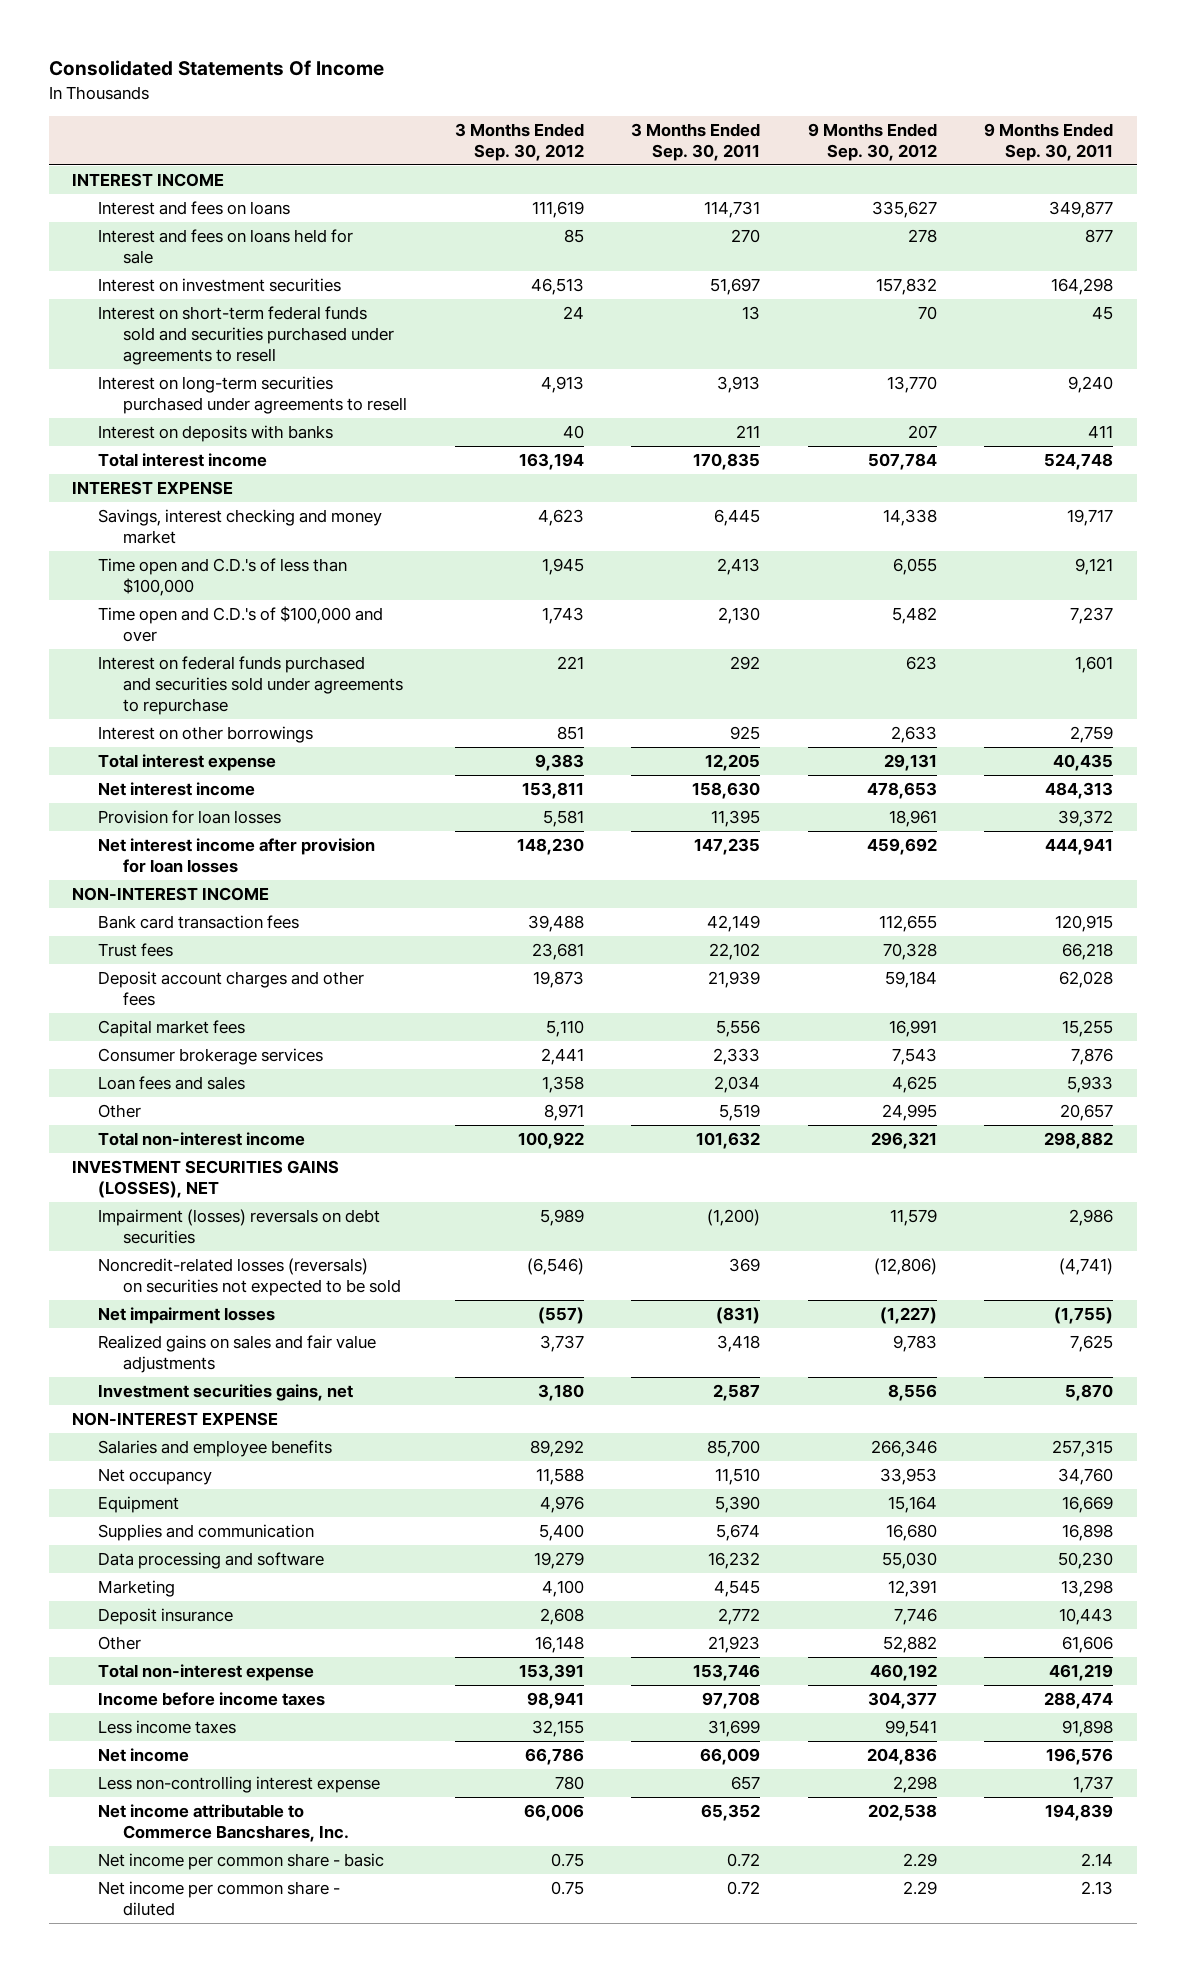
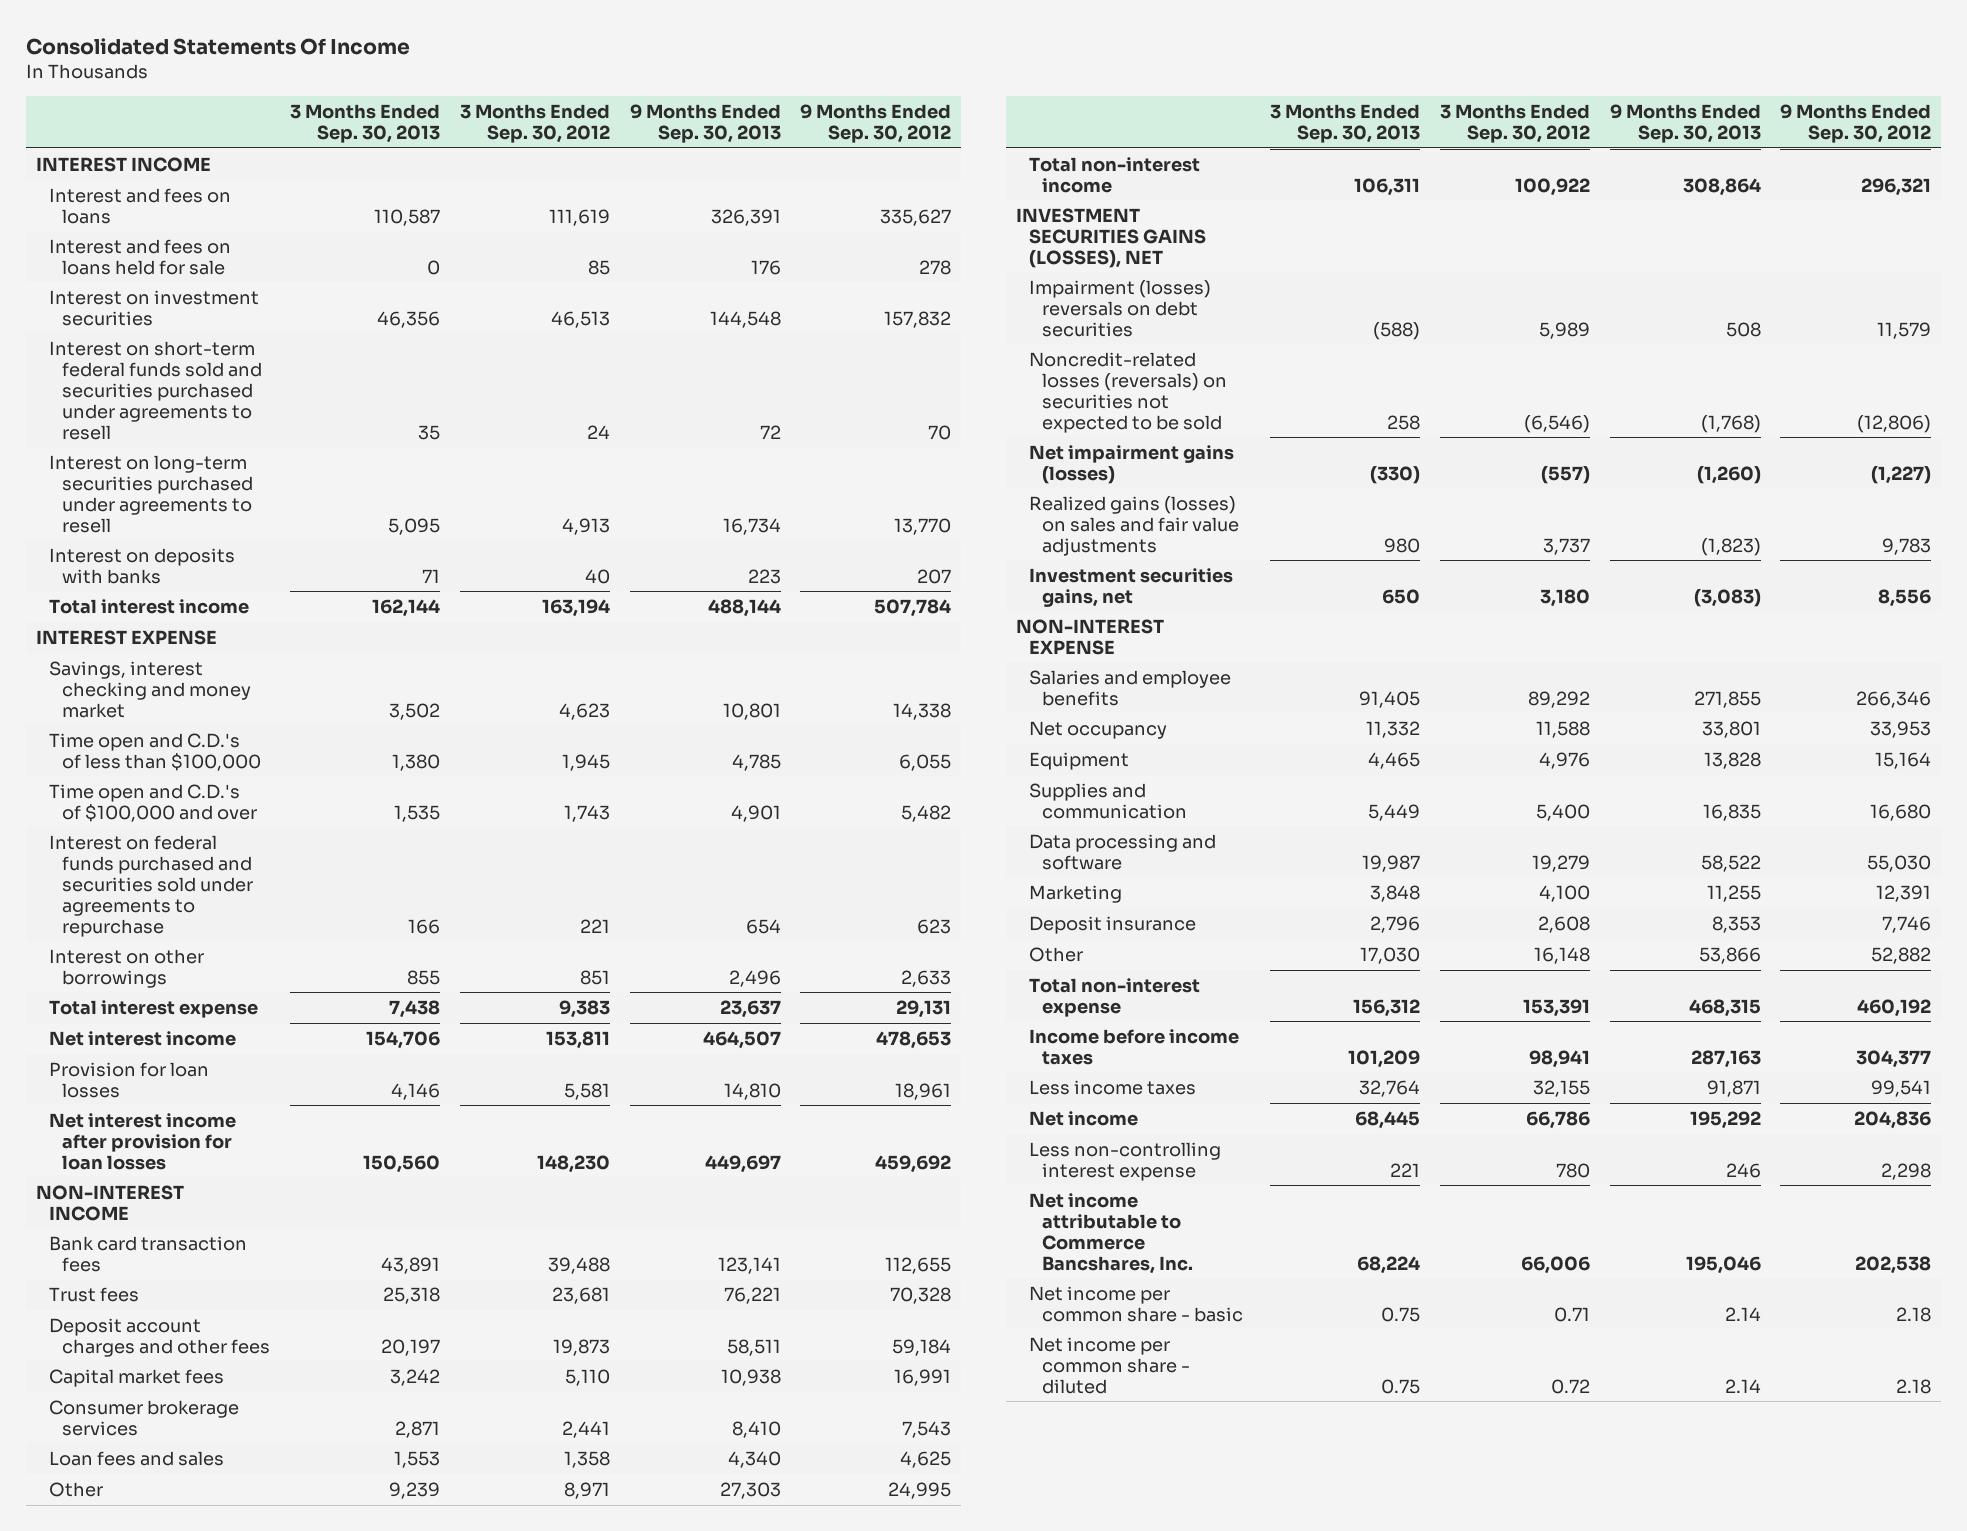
[631,122,761,161] 3 Months Ended Sep. 30, 2011 -> none
[984,122,1114,161] 9 Months Ended Sep. 30, 2011 -> none
none -> [290,104,441,144] 3 Months Ended Sep. 30, 2013
none -> [629,104,781,144] 9 Months Ended Sep. 30, 2013
[97,1307,275,1325] Net impairment losses -> [1029,444,1235,484] Net impairment gains (losses)
[97,1335,376,1374] Realized gains on sales and fair value adjustments -> [1029,495,1240,556] Realized gains (losses) on sales and fair value adjustments
[550,1853,584,1868] 0.75 -> [1553,1306,1590,1322] 0.71
[902,1853,937,1868] 2.29 -> [1896,1306,1932,1322] 2.18
[550,1881,584,1896] 0.75 -> [1550,1378,1590,1394] 0.72
[902,1881,937,1896] 2.29 -> [1896,1378,1932,1394] 2.18

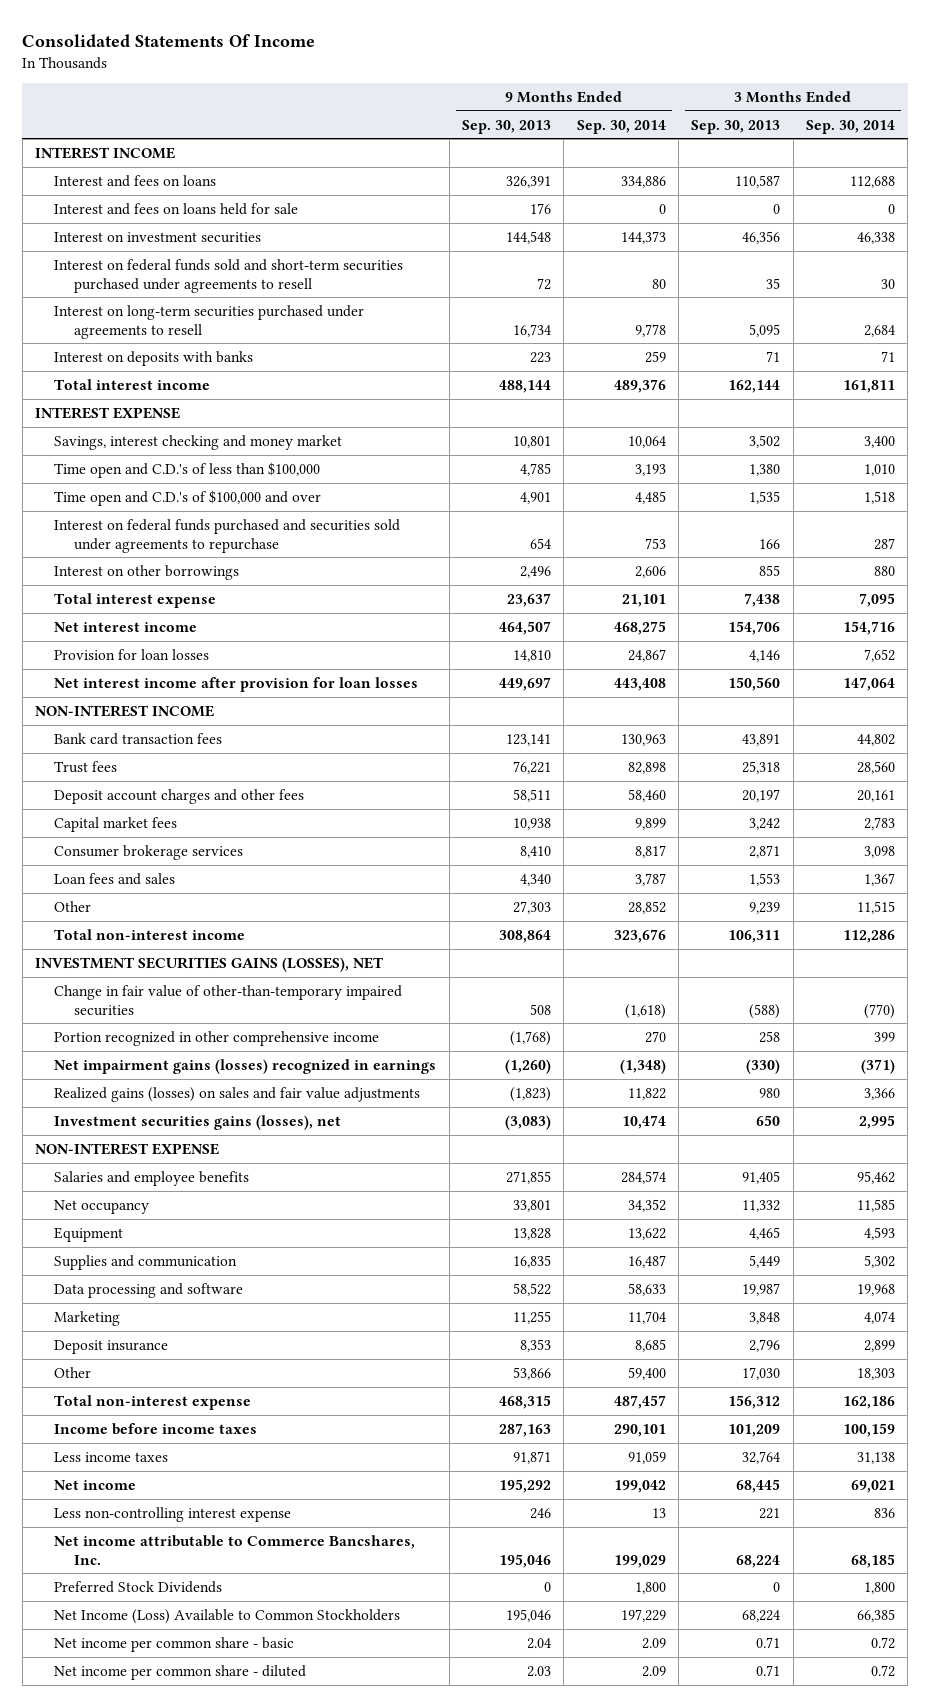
[459,104,610,144] 3 Months Ended Sep. 30, 2012 -> none
[800,104,952,144] 9 Months Ended Sep. 30, 2012 -> none
none -> [576,119,666,134] Sep. 30, 2014
none -> [805,119,895,134] Sep. 30, 2014
[49,340,263,440] Interest on short-term federal funds sold and securities purchased under agreements to resell -> [54,258,404,293] Interest on federal funds sold and short-term securities purchased under agreements to resell
[1029,279,1212,337] Impairment (losses) reversals on debt securities -> [54,984,403,1016] Change in fair value of other-than-temporary impaired securities
[1029,351,1228,433] Noncredit-related losses (reversals) on securities not expected to be sold -> [54,1030,380,1046] Portion recognized in other comprehensive income
[1029,444,1235,484] Net impairment gains (losses) -> [54,1058,437,1074] Net impairment gains (losses) recognized in earnings
[1029,567,1234,607] Investment securities gains, net -> [54,1114,342,1130] Investment securities gains (losses), net
none -> [54,1580,223,1593] Preferred Stock Dividends
none -> [54,1608,401,1624] Net Income (Loss) Available to Common Stockholders
[1380,1306,1420,1322] 0.75 -> [756,1636,781,1648] 0.71
[1724,1306,1761,1321] 2.14 -> [527,1637,552,1649] 2.04
[1380,1378,1420,1394] 0.75 -> [756,1664,781,1676] 0.71
[1724,1378,1761,1393] 2.14 -> [527,1665,552,1677] 2.03

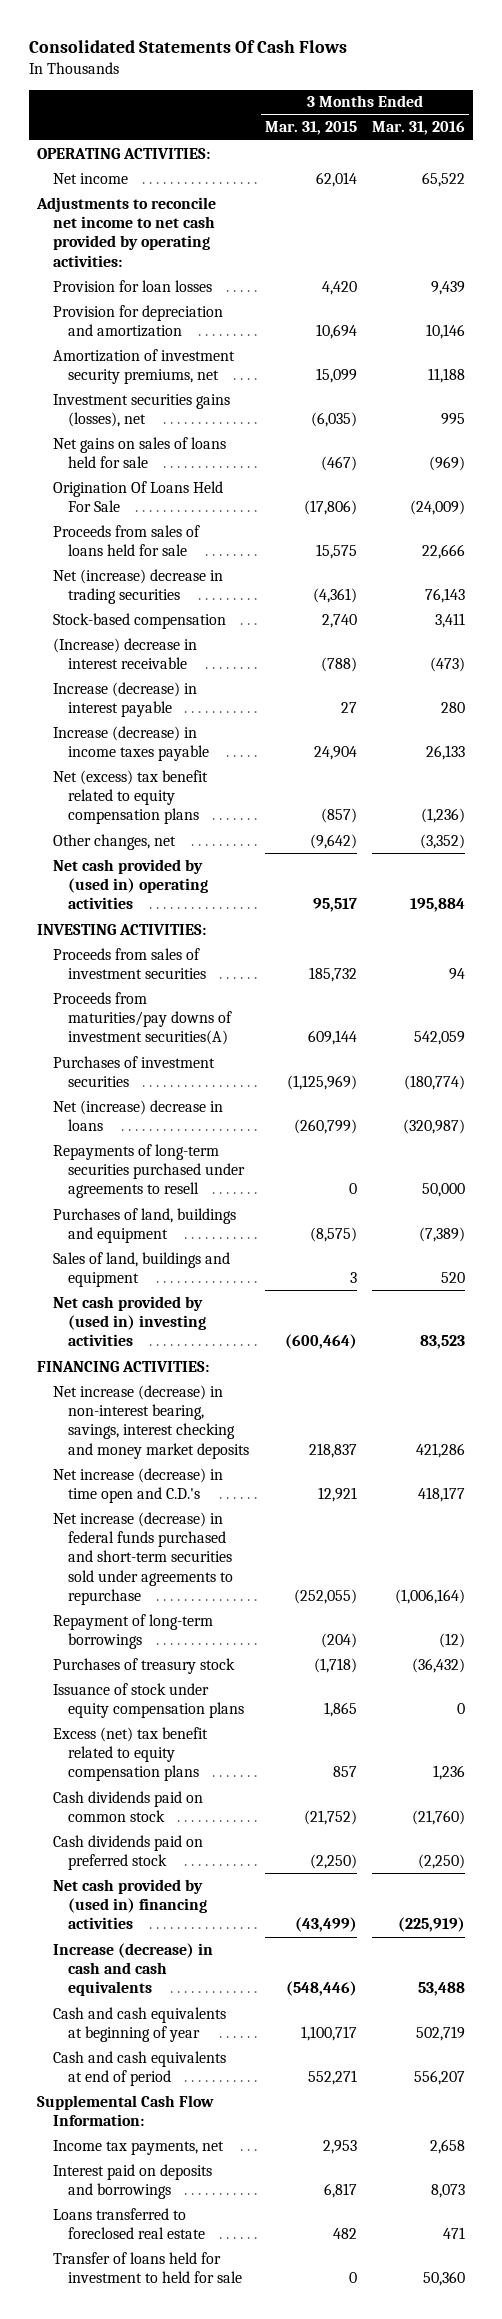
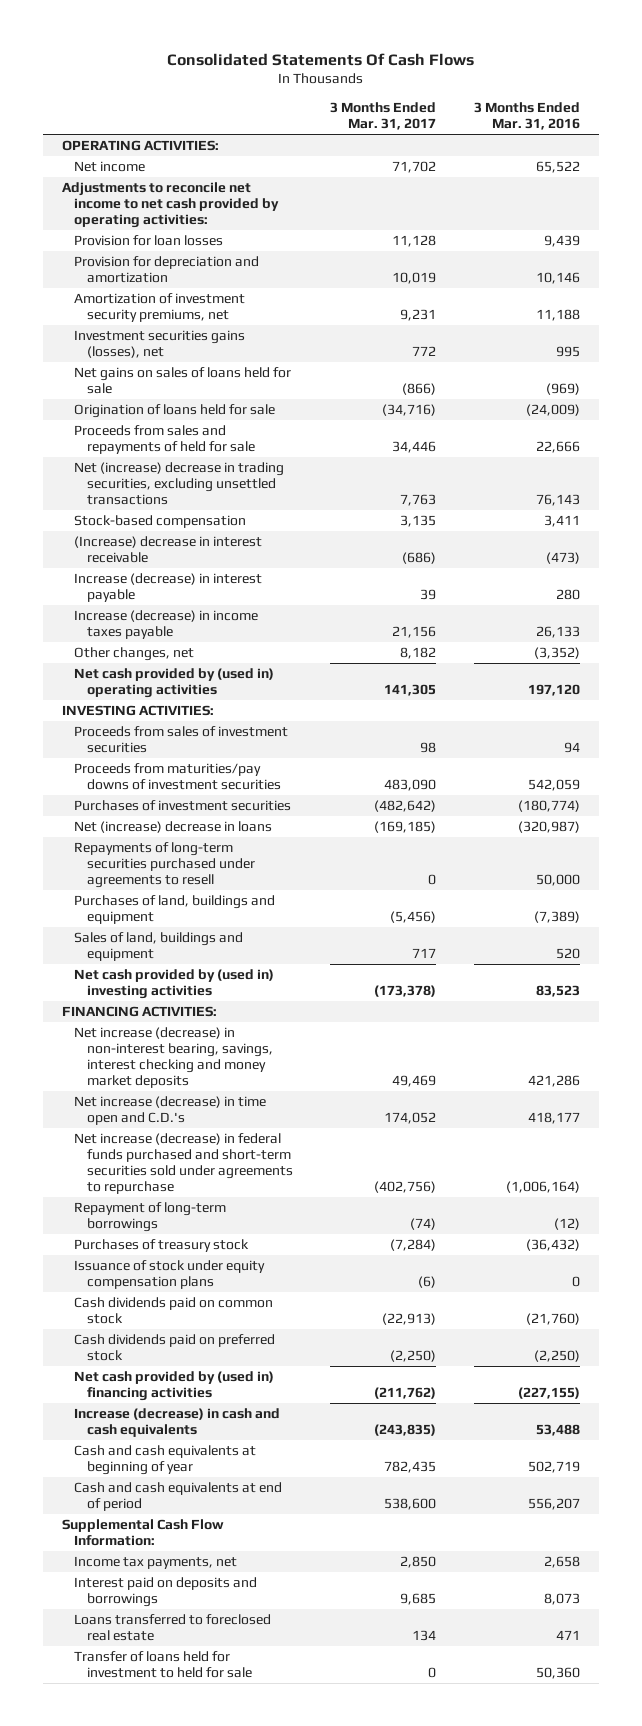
[264,121,357,136] Mar. 31, 2015 -> none
none -> [330,102,437,131] 3 Months Ended Mar. 31, 2017
[52,480,223,513] Origination Of Loans Held For Sale -> [74,404,276,419] Origination of loans held for sale
[52,524,200,557] Proceeds from sales of loans held for sale -> [74,425,255,455] Proceeds from sales and repayments of held for sale
[52,568,223,605] Net (increase) decrease in trading securities -> [74,462,285,506] Net (increase) decrease in trading securities, excluding unsettled transactions
[52,769,208,825] Net (excess) tax benefit related to equity compensation plans -> none
[410,898,466,913] 195,884 -> [527,684,580,697] 197,120
[52,991,233,1046] Proceeds from maturities/pay downs of investment securities(A) -> [74,763,281,791] Proceeds from maturities/pay downs of investment securities
[52,1726,208,1782] Excess (net) tax benefit related to equity compensation plans -> none
[398,1917,466,1933] (225,919) -> [517,1387,580,1400] (227,155)

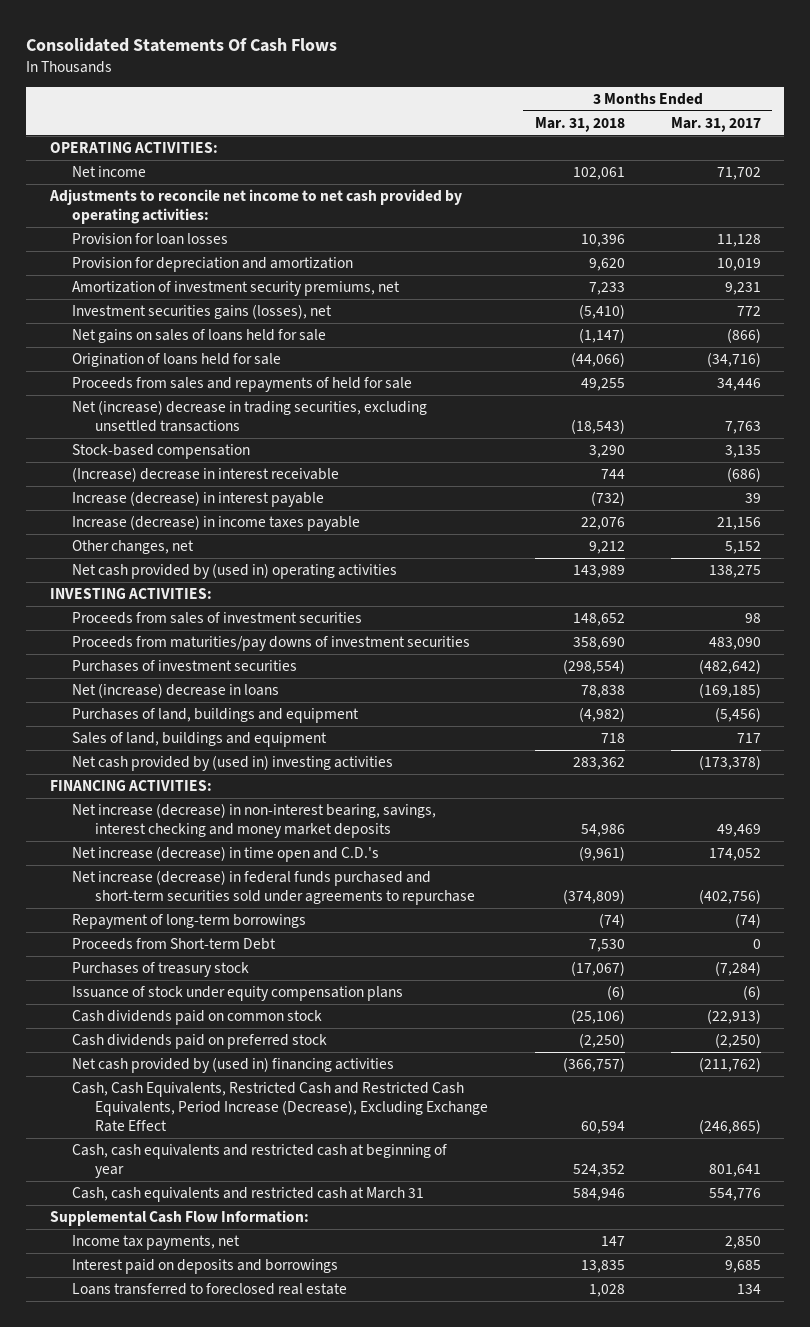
[473,102,580,131] 3 Months Ended Mar. 31, 2016 -> none
none -> [534,116,625,132] Mar. 31, 2018
[400,647,437,660] 8,182 -> [724,540,761,554] 5,152
[384,684,437,697] 141,305 -> [708,564,761,578] 138,275
[74,842,255,889] Repayments of long-term securities purchased under agreements to resell -> none
none -> [72,937,277,950] Proceeds from Short-term Debt
[74,1408,281,1438] Increase (decrease) in cash and cash equivalents -> none
[74,1482,283,1512] Cash and cash equivalents at end of period -> none
none -> [72,1081,489,1132] Cash, Cash Equivalents, Restricted Cash and Restricted Cash Equivalents, Period Increase (Decrease), Excluding Exchange Rate Effect
[74,1445,257,1476] Cash and cash equivalents at beginning of year -> [72,1143,448,1178] Cash, cash equivalents and restricted cash at beginning of year
[384,1461,437,1474] 782,435 -> [708,1163,761,1177] 801,641
none -> [72,1186,425,1202] Cash, cash equivalents and restricted cash at March 31
[74,1651,252,1679] Transfer of loans held for investment to held for sale -> none

